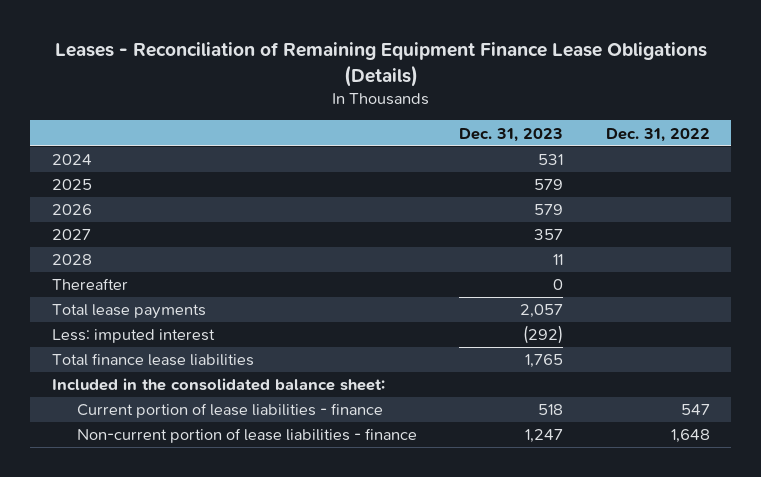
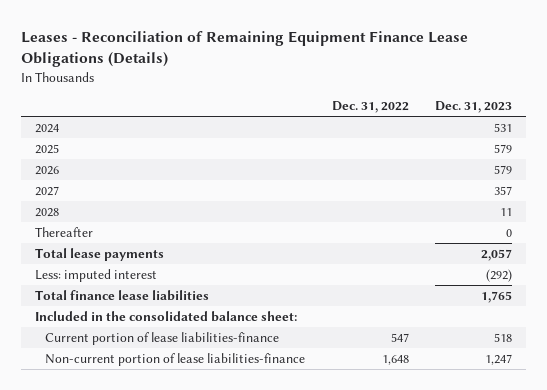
[76,403,383,419] Current portion of lease liabilities - finance -> [44,331,279,345] Current portion of lease liabilities-finance
[76,428,417,444] Non-current portion of lease liabilities - finance -> [44,352,305,366] Non-current portion of lease liabilities-finance

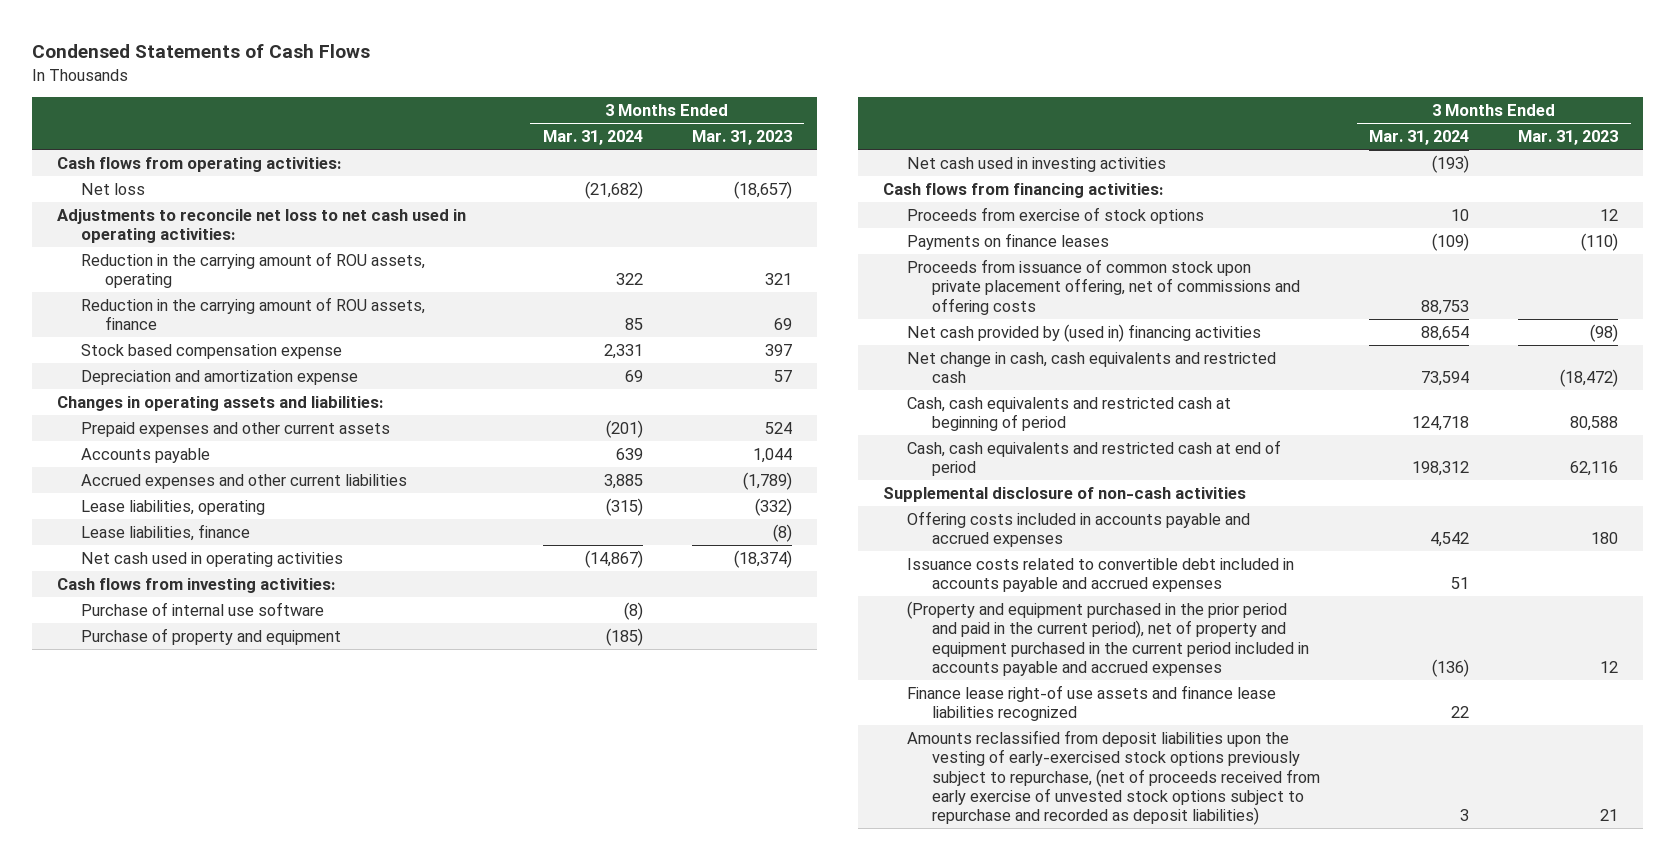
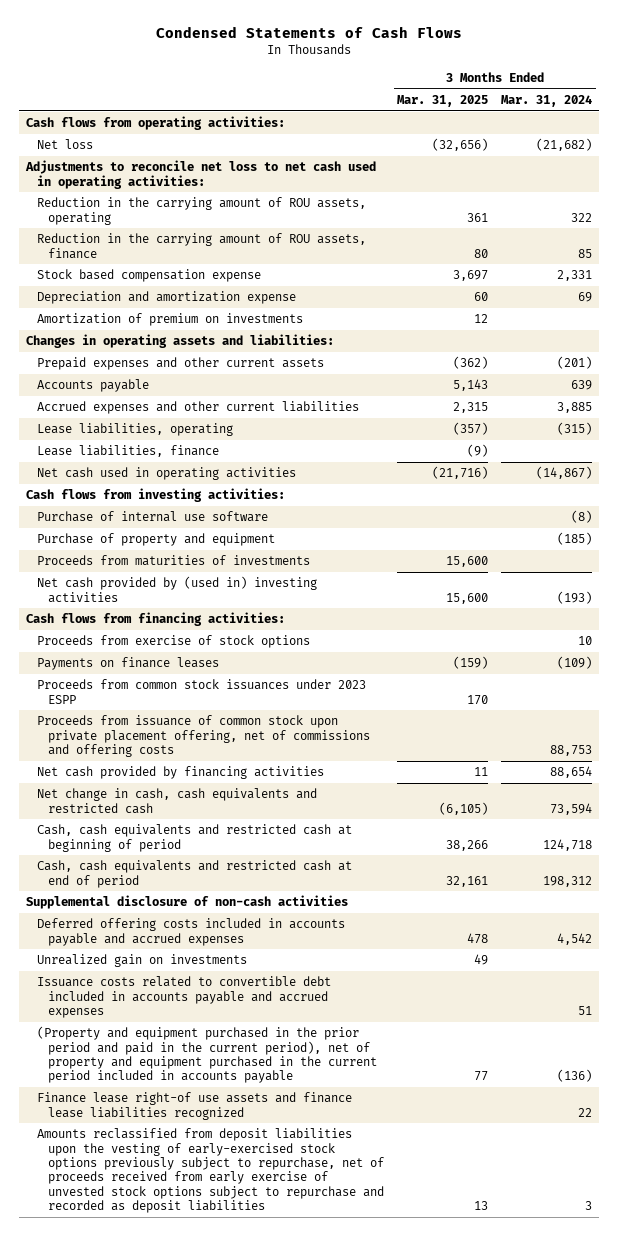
[692,130,793,146] Mar. 31, 2023 -> none
none -> [397,94,489,107] Mar. 31, 2025
none -> [36,313,303,327] Amortization of premium on investments
none -> [36,555,310,567] Proceeds from maturities of investments
[907,156,1167,172] Net cash used in investing activities -> [36,576,317,603] Net cash provided by (used in) investing activities
none -> [36,679,366,704] Proceeds from common stock issuances under 2023 ESPP
[907,323,1262,342] Net cash provided by (used in) financing activities -> [36,766,324,780] Net cash provided by financing activities
[907,510,1251,548] Offering costs included in accounts payable and accrued expenses -> [36,918,345,946] Deferred offering costs included in accounts payable and accrued expenses
none -> [36,954,247,968] Unrealized gain on investments
[907,600,1309,676] (Property and equipment purchased in the prior period and paid in the current period), net of property and equipment purchased in the current period included in accounts payable and accrued expenses -> [36,1026,377,1084] (Property and equipment purchased in the prior period and paid in the current period), net of property and equipment purchased in the current period included in accounts payable
[907,729,1320,826] Amounts reclassified from deposit liabilities upon the vesting of early-exercised stock options previously subject to repurchase, (net of proceeds received from early exercise of unvested stock options subject to repurchase and recorded as deposit liabilities) -> [36,1128,384,1214] Amounts reclassified from deposit liabilities upon the vesting of early-exercised stock options previously subject to repurchase, net of proceeds received from early exercise of unvested stock options subject to repurchase and recorded as deposit liabilities

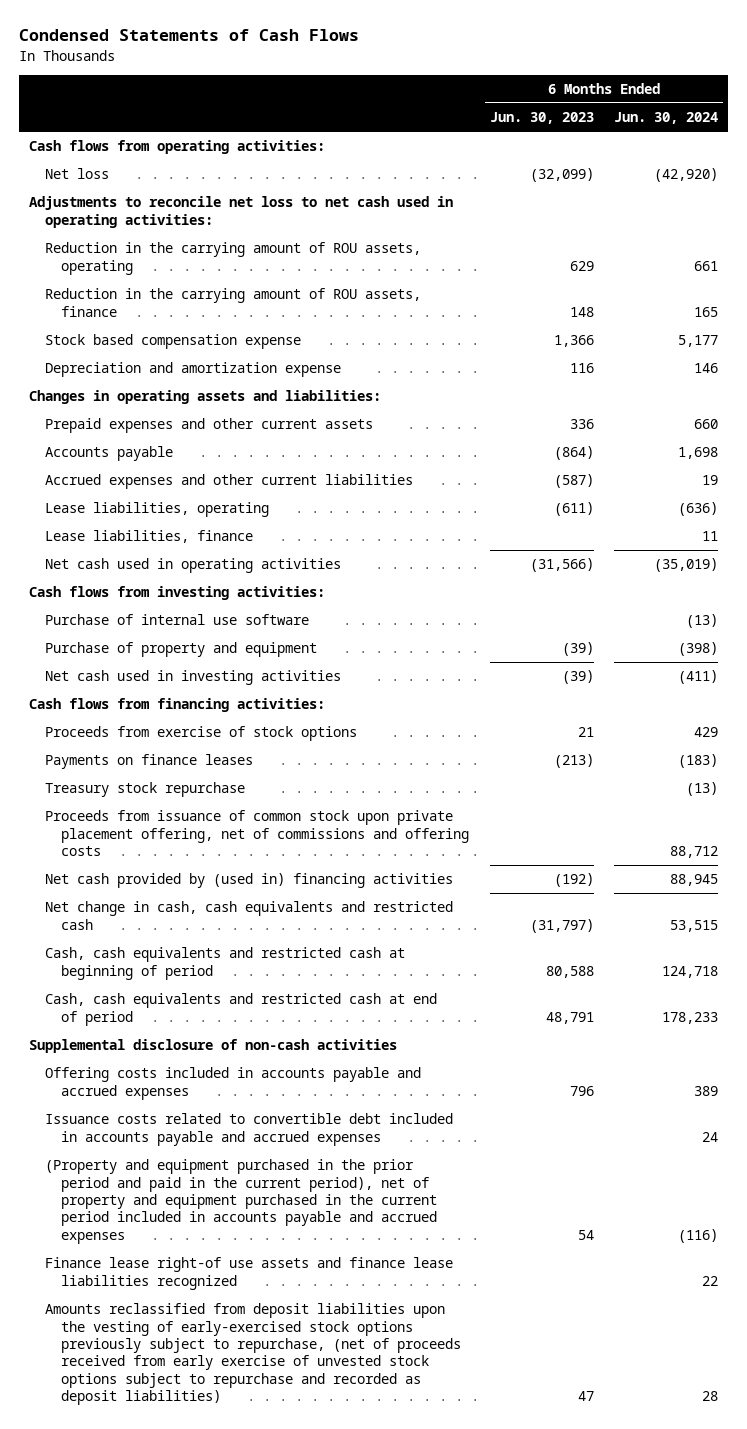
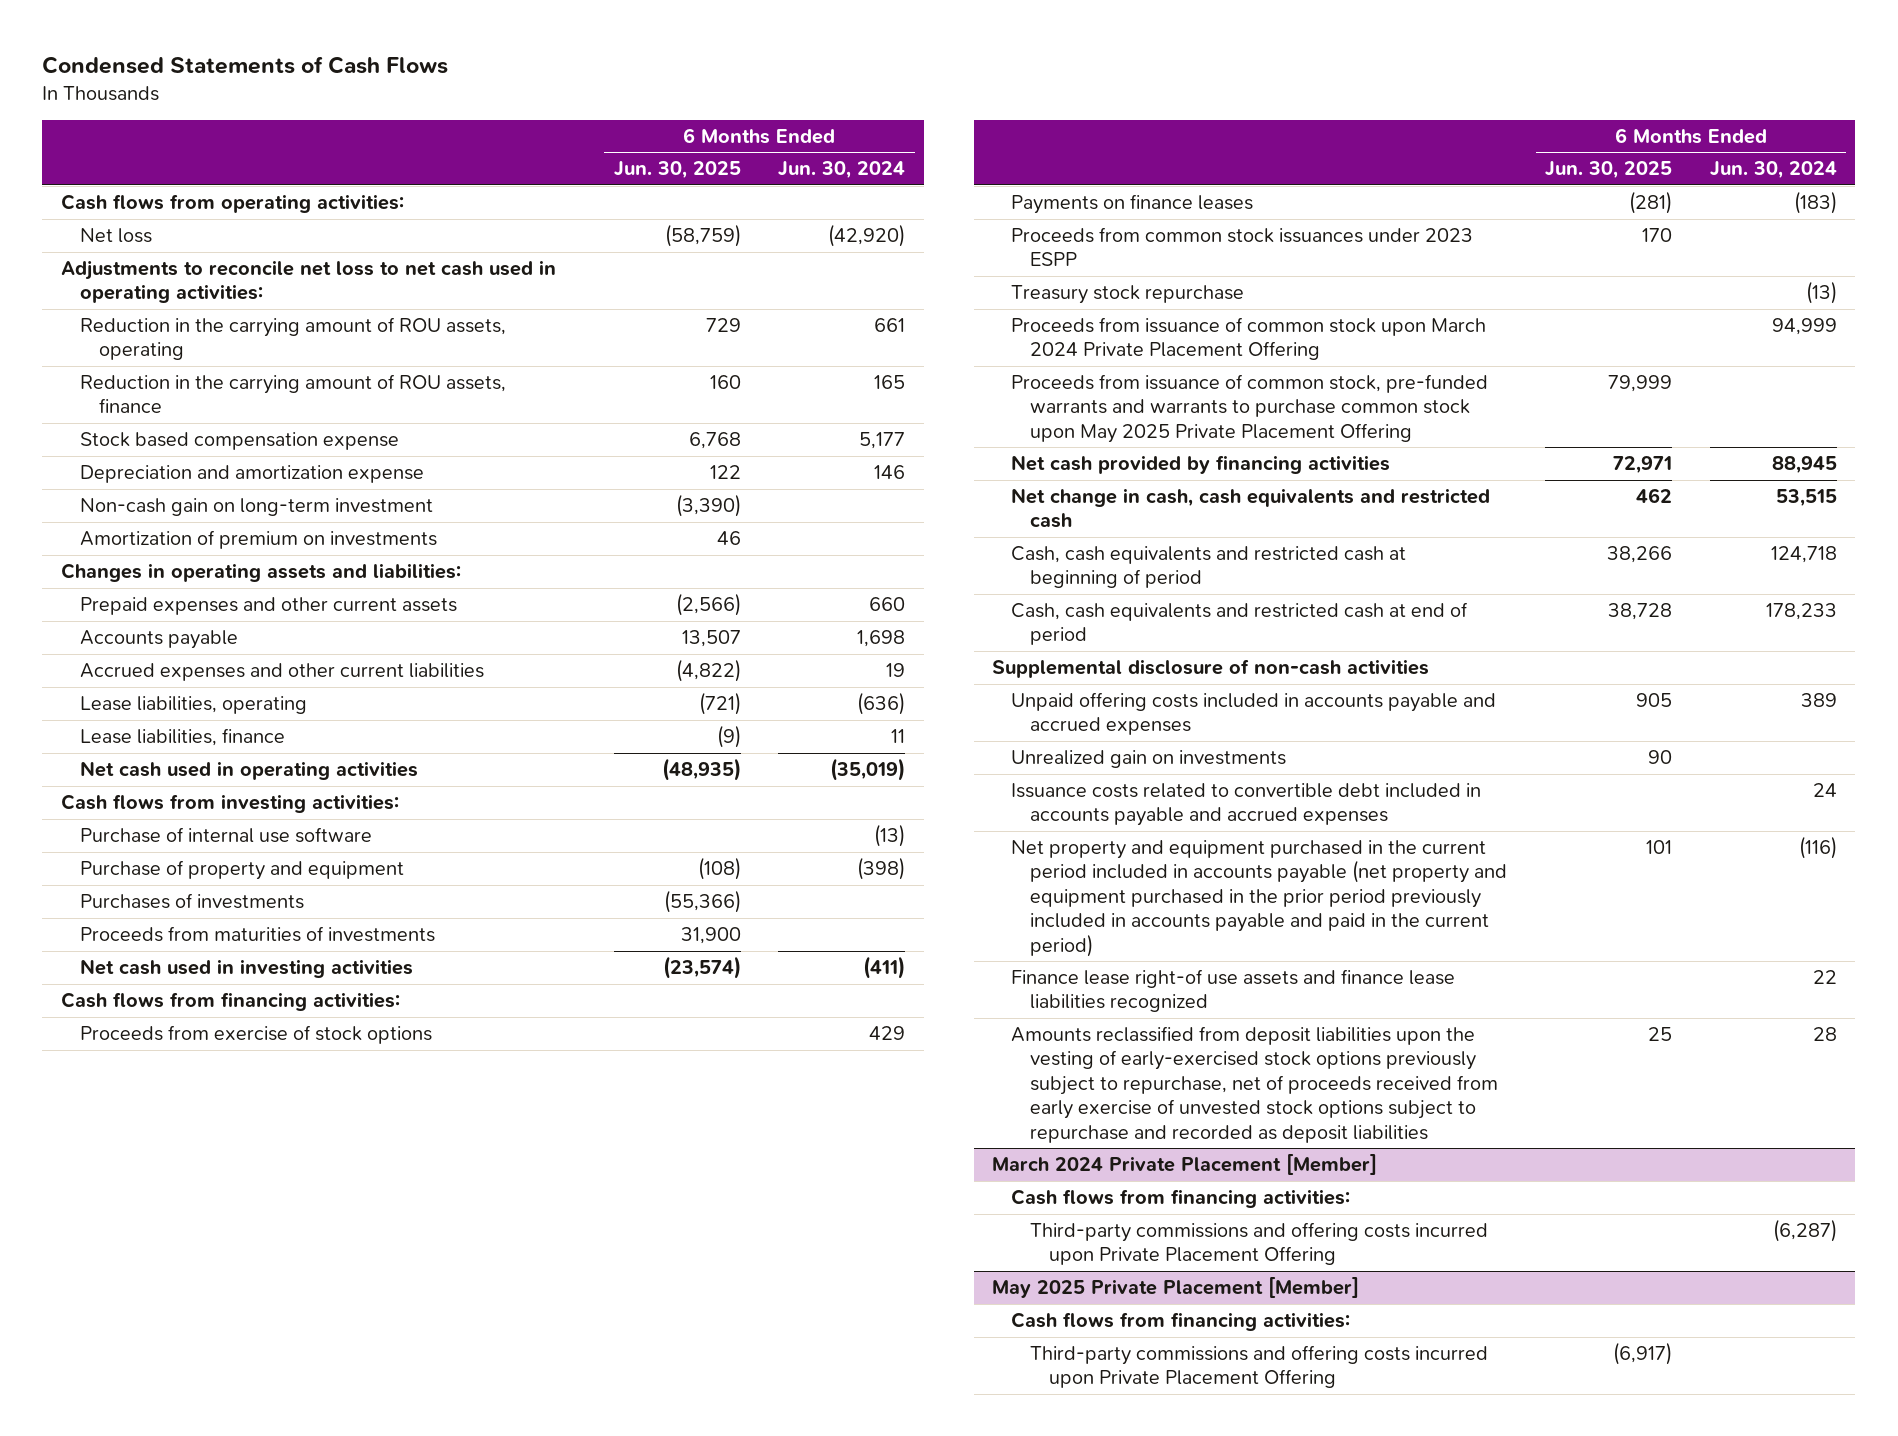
[489,112,594,125] Jun. 30, 2023 -> none
none -> [613,161,741,180] Jun. 30, 2025
none -> [79,498,433,517] Non-cash gain on long-term investment
none -> [79,530,437,550] Amortization of premium on investments
none -> [79,893,304,910] Purchases of investments
none -> [79,926,435,943] Proceeds from maturities of investments
none -> [1011,227,1474,267] Proceeds from common stock issuances under 2023 ESPP
[45,810,470,857] Proceeds from issuance of common stock upon private placement offering, net of commissions and offering costs -> [1011,317,1487,361] Proceeds from issuance of common stock upon March 2024 Private Placement Offering
[669,846,718,859] 88,712 -> [1771,318,1837,336] 94,999
none -> [1011,374,1489,443] Proceeds from issuance of common stock, pre-funded warrants and warrants to purchase common stock upon May 2025 Private Placement Offering
[45,873,454,889] Net cash provided by (used in) financing activities -> [1011,455,1391,475] Net cash provided by financing activities
[45,1067,422,1100] Offering costs included in accounts payable and accrued expenses -> [1011,692,1497,736] Unpaid offering costs included in accounts payable and accrued expenses
none -> [1011,750,1287,769] Unrealized gain on investments
[45,1159,438,1244] (Property and equipment purchased in the prior period and paid in the current period), net of property and equipment purchased in the current period included in accounts payable and accrued expenses -> [1011,840,1508,957] Net property and equipment purchased in the current period included in accounts payable (net property and equipment purchased in the prior period previously included in accounts payable and paid in the current period)
[45,1303,462,1406] Amounts reclassified from deposit liabilities upon the vesting of early-exercised stock options previously subject to repurchase, (net of proceeds received from early exercise of unvested stock options subject to repurchase and recorded as deposit liabilities) -> [1011,1026,1499,1143] Amounts reclassified from deposit liabilities upon the vesting of early-exercised stock options previously subject to repurchase, net of proceeds received from early exercise of unvested stock options subject to repurchase and recorded as deposit liabilities
none -> [992,1154,1378,1176] March 2024 Private Placement [Member]
none -> [1011,1189,1351,1209] Cash flows from financing activities:
none -> [1030,1222,1489,1266] Third-party commissions and offering costs incurred upon Private Placement Offering
none -> [992,1277,1360,1299] May 2025 Private Placement [Member]
none -> [1011,1312,1351,1332] Cash flows from financing activities:
none -> [1030,1345,1489,1389] Third-party commissions and offering costs incurred upon Private Placement Offering

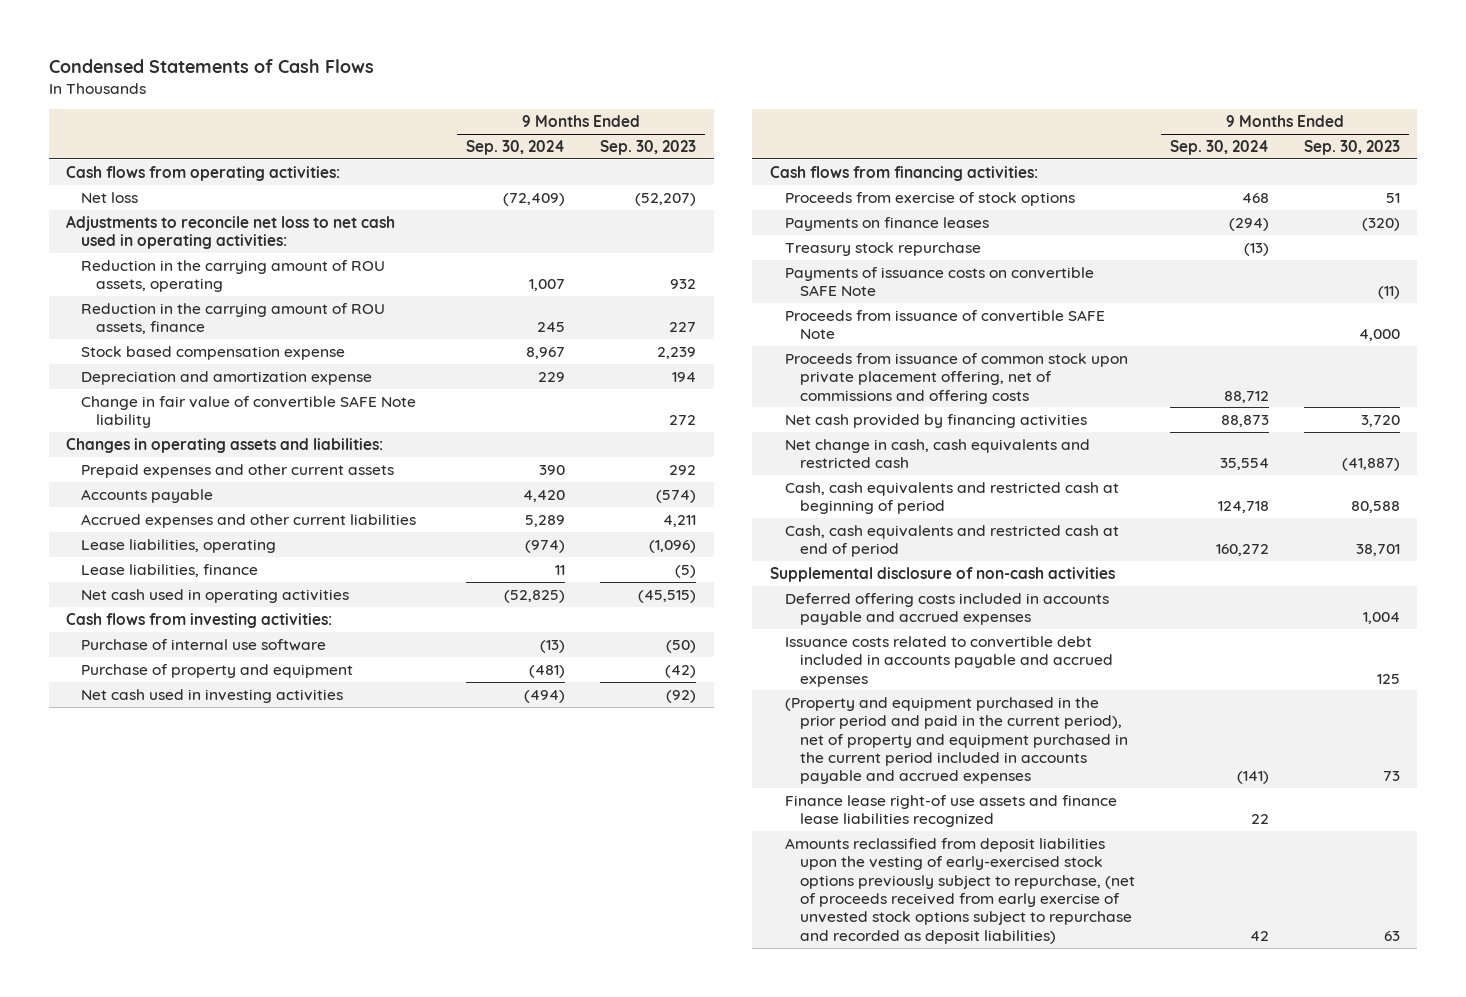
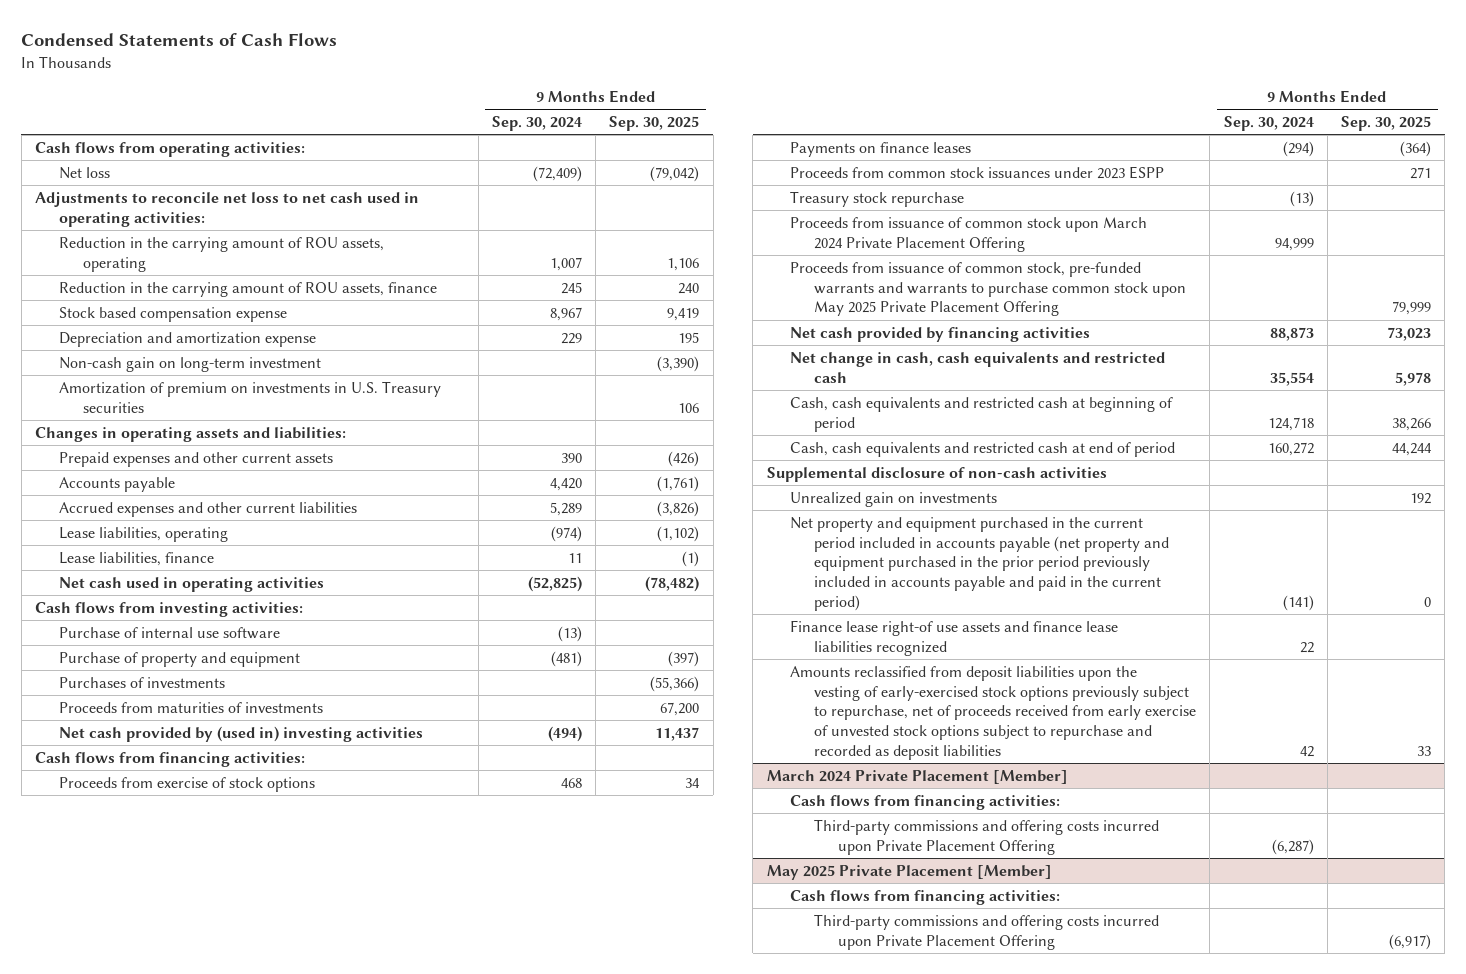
[600,140,697,156] Sep. 30, 2023 -> none
none -> [609,115,700,131] Sep. 30, 2025
[80,395,416,429] Change in fair value of convertible SAFE Note liability -> none
none -> [58,356,321,372] Non-cash gain on long-term investment
none -> [58,380,441,413] Amortization of premium on investments in U.S. Treasury securities
none -> [58,676,225,688] Purchases of investments
none -> [58,701,323,713] Proceeds from maturities of investments
[80,688,343,703] Net cash used in investing activities -> [58,725,423,742] Net cash provided by (used in) investing activities
none -> [790,165,1165,179] Proceeds from common stock issuances under 2023 ESPP
[784,266,1094,297] Payments of issuance costs on convertible SAFE Note -> none
[784,309,1105,340] Proceeds from issuance of convertible SAFE Note -> none
[784,352,1128,404] Proceeds from issuance of common stock upon private placement offering, net of commissions and offering costs -> [790,216,1148,252] Proceeds from issuance of common stock upon March 2024 Private Placement Offering
[1223,390,1269,403] 88,712 -> [1274,237,1314,251] 94,999
none -> [790,261,1187,317] Proceeds from issuance of common stock, pre-funded warrants and warrants to purchase common stock upon May 2025 Private Placement Offering
[784,592,1109,626] Deferred offering costs included in accounts payable and accrued expenses -> none
[784,635,1113,687] Issuance costs related to convertible debt included in accounts payable and accrued expenses -> none
none -> [790,491,998,507] Unrealized gain on investments
[784,696,1128,785] (Property and equipment purchased in the prior period and paid in the current period), net of property and equipment purchased in the current period included in accounts payable and accrued expenses -> [790,516,1170,611] Net property and equipment purchased in the current period included in accounts payable (net property and equipment purchased in the prior period previously included in accounts payable and paid in the current period)
[784,837,1135,944] Amounts reclassified from deposit liabilities upon the vesting of early-exercised stock options previously subject to repurchase, (net of proceeds received from early exercise of unvested stock options subject to repurchase and recorded as deposit liabilities) -> [790,665,1197,760] Amounts reclassified from deposit liabilities upon the vesting of early-exercised stock options previously subject to repurchase, net of proceeds received from early exercise of unvested stock options subject to repurchase and recorded as deposit liabilities
none -> [766,769,1068,784] March 2024 Private Placement [Member]
none -> [790,794,1061,810] Cash flows from financing activities:
none -> [814,818,1160,855] Third-party commissions and offering costs incurred upon Private Placement Offering
none -> [766,864,1052,880] May 2025 Private Placement [Member]
none -> [790,889,1061,905] Cash flows from financing activities:
none -> [814,913,1160,950] Third-party commissions and offering costs incurred upon Private Placement Offering

